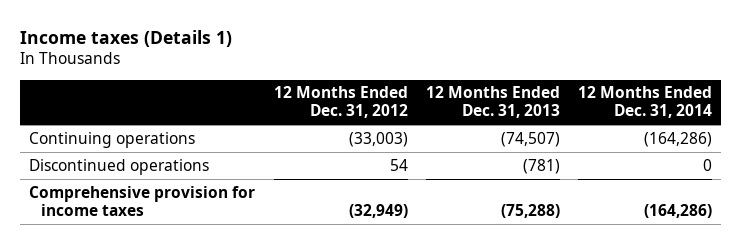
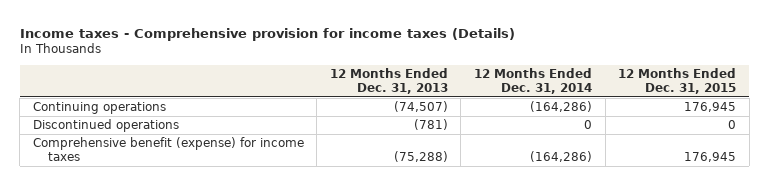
[19,29,232,47] Income taxes (Details 1) -> [19,27,515,41] Income taxes - Comprehensive provision for income taxes (Details)
[273,86,408,119] 12 Months Ended Dec. 31, 2012 -> none
none -> [618,67,737,94] 12 Months Ended Dec. 31, 2015
[29,185,256,216] Comprehensive provision for income taxes -> [32,137,304,162] Comprehensive benefit (expense) for income taxes

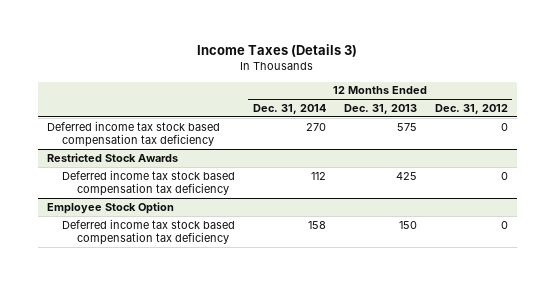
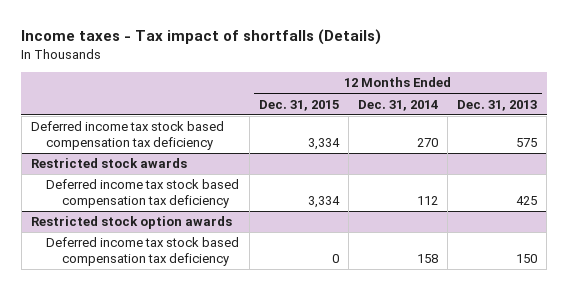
[197,44,358,58] Income Taxes (Details 3) -> [21,29,382,46] Income taxes - Tax impact of shortfalls (Details)
[434,104,508,115] Dec. 31, 2012 -> none
none -> [258,99,339,111] Dec. 31, 2015
[46,152,178,162] Restricted Stock Awards -> [31,158,188,169] Restricted stock awards
[46,201,174,214] Employee Stock Option -> [31,216,233,230] Restricted stock option awards

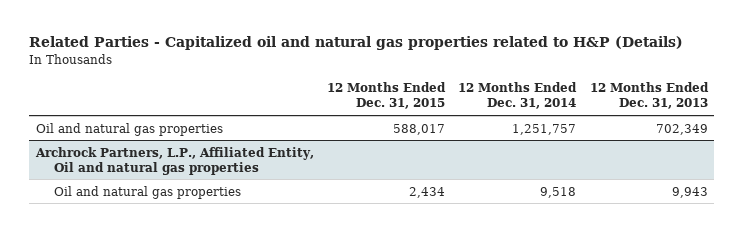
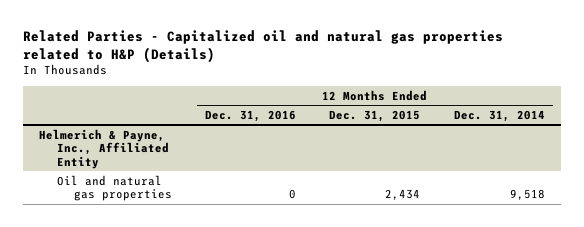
[589,82,709,110] 12 Months Ended Dec. 31, 2013 -> none
none -> [205,109,297,122] Dec. 31, 2016
[35,122,223,136] Oil and natural gas properties -> none
[34,146,314,175] Archrock Partners, L.P., Affiliated Entity, Oil and natural gas properties -> none
none -> [39,128,169,169] Helmerich & Payne, Inc., Affiliated Entity

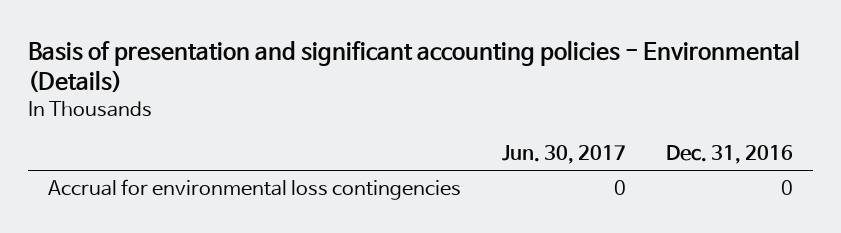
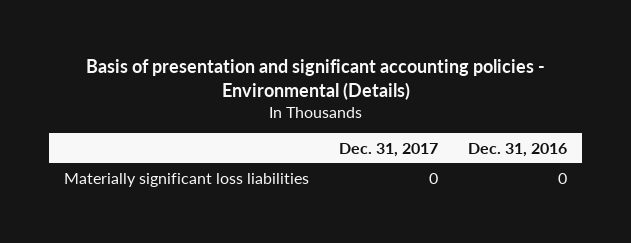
[501,145,626,165] Jun. 30, 2017 -> none
none -> [339,142,439,157] Dec. 31, 2017
[48,179,462,201] Accrual for environmental loss contingencies -> [64,173,310,188] Materially significant loss liabilities

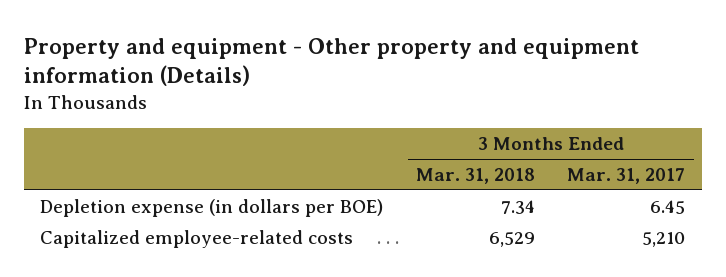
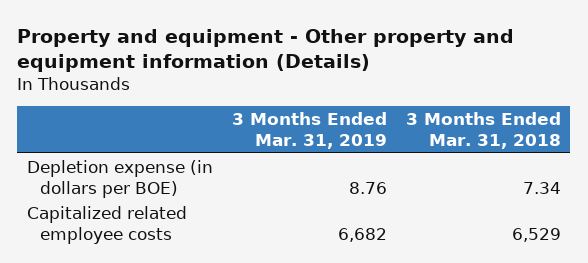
[567,168,686,185] Mar. 31, 2017 -> none
none -> [231,112,387,150] 3 Months Ended Mar. 31, 2019
[40,229,354,248] Capitalized employee-related costs -> [26,205,187,244] Capitalized related employee costs

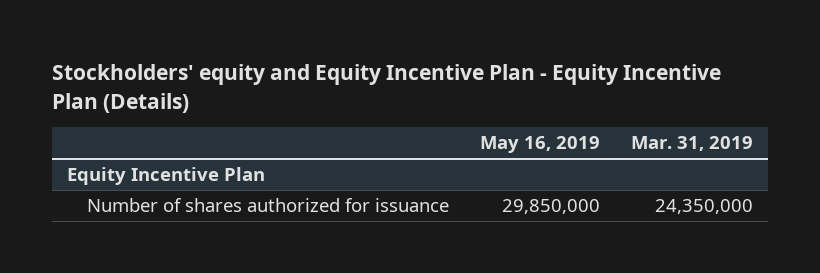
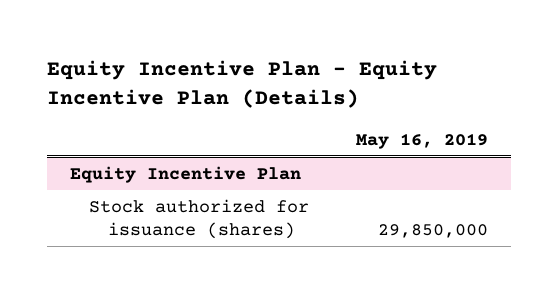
[51,64,721,113] Stockholders' equity and Equity Incentive Plan - Equity Incentive Plan (Details) -> [46,60,437,109] Equity Incentive Plan - Equity Incentive Plan (Details)
[630,136,753,152] Mar. 31, 2019 -> none
[87,198,450,213] Number of shares authorized for issuance -> [88,198,309,240] Stock authorized for issuance (shares)

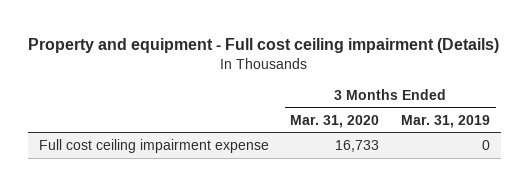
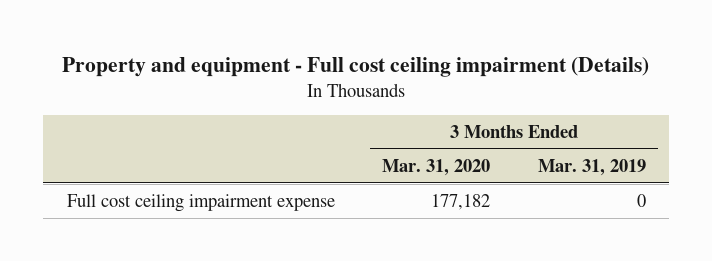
[335,140,380,153] 16,733 -> [431,193,491,210] 177,182

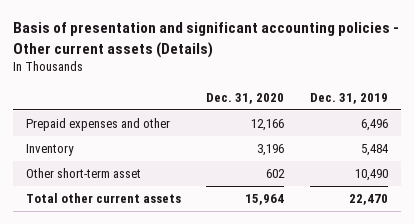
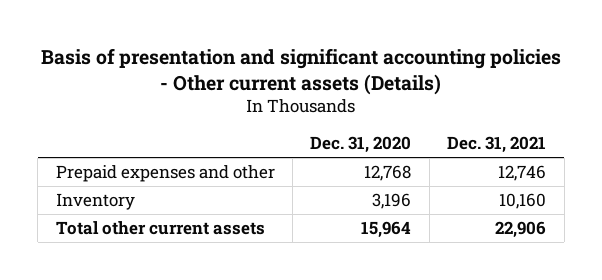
[309,92,388,104] Dec. 31, 2019 -> none
none -> [447,136,547,154] Dec. 31, 2021
[251,119,285,132] 12,166 -> [364,164,412,181] 12,768
[25,168,141,179] Other short-term asset -> none

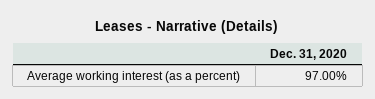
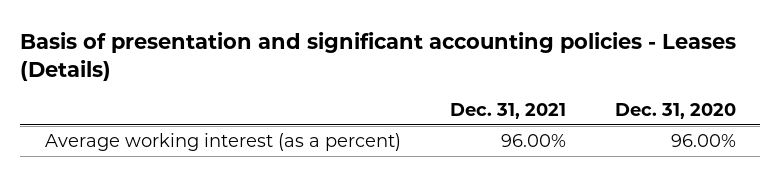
[95,20,279,35] Leases - Narrative (Details) -> [20,31,737,81] Basis of presentation and significant accounting policies - Leases (Details)
none -> [449,103,566,120] Dec. 31, 2021
[305,70,348,80] 97.00% -> [670,134,736,148] 96.00%

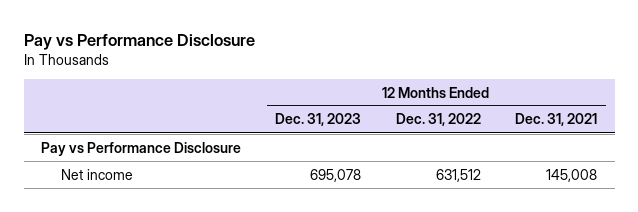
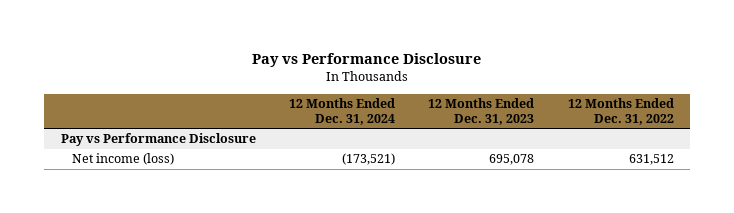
[515,113,598,127] Dec. 31, 2021 -> none
none -> [289,98,396,125] 12 Months Ended Dec. 31, 2024
[61,168,134,180] Net income -> [71,153,174,166] Net income (loss)

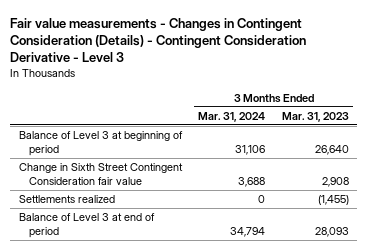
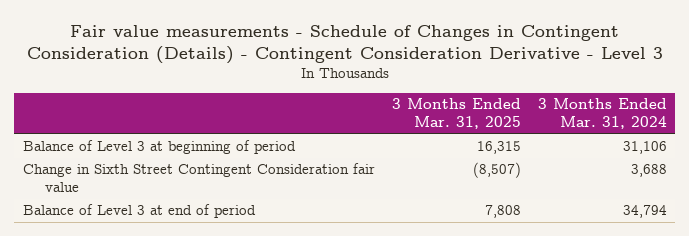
[10,17,307,63] Fair value measurements - Changes in Contingent Consideration (Details) - Contingent Consideration Derivative - Level 3 -> [26,24,663,64] Fair value measurements - Schedule of Changes in Contingent Consideration (Details) - Contingent Consideration Derivative - Level 3
[281,111,349,122] Mar. 31, 2023 -> none
none -> [391,98,521,130] 3 Months Ended Mar. 31, 2025
[18,195,115,204] Settlements realized -> none

